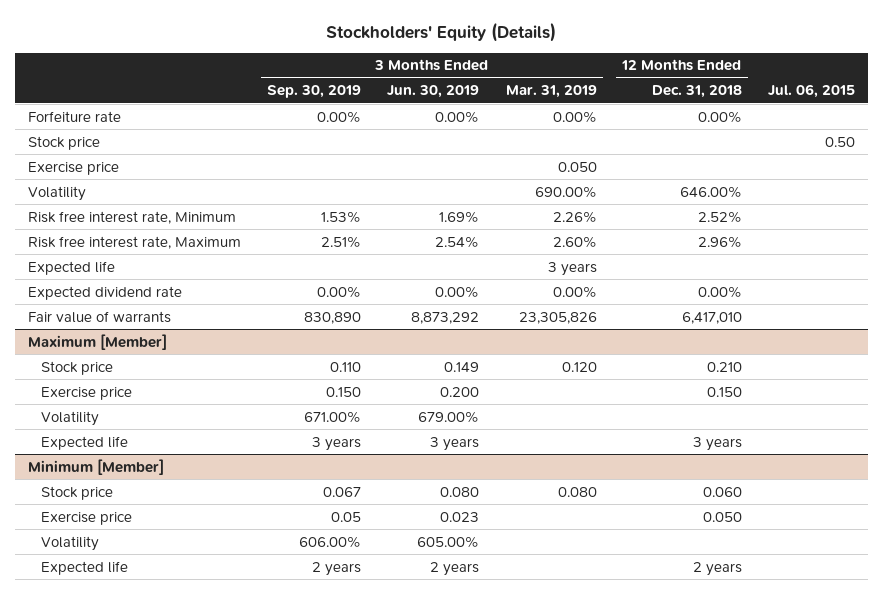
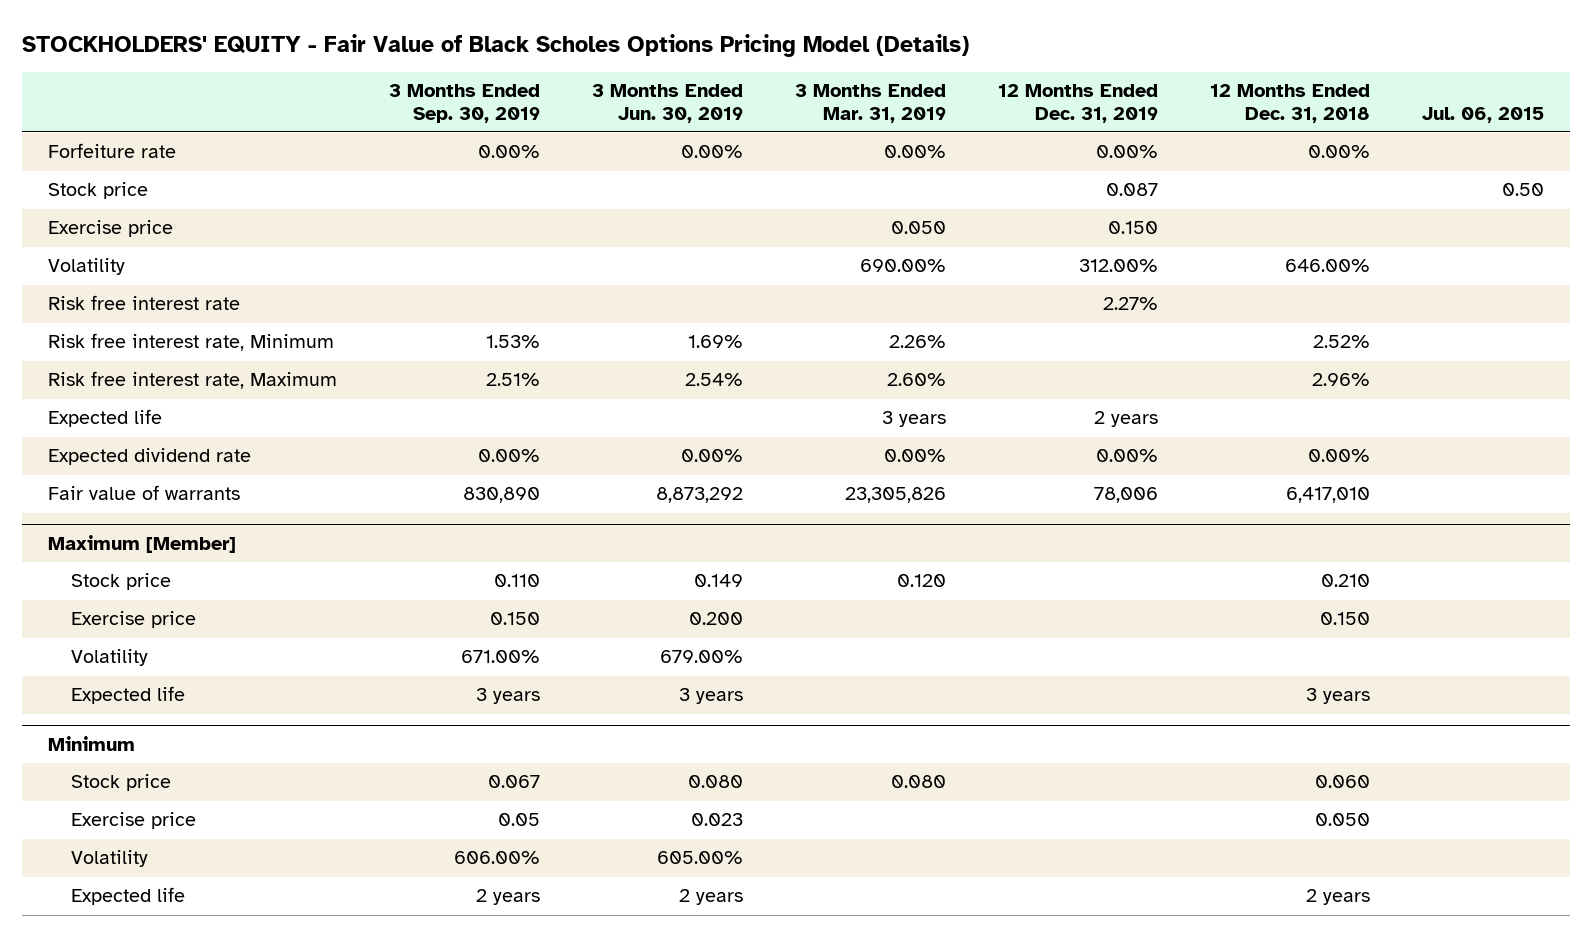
[326,21,557,42] Stockholders' Equity (Details) -> [21,34,969,58] STOCKHOLDERS' EQUITY - Fair Value of Black Scholes Options Pricing Model (Details)
none -> [997,84,1158,123] 12 Months Ended Dec. 31, 2019
none -> [47,295,240,311] Risk free interest rate
[27,458,164,475] Minimum [Member] -> [47,735,135,751] Minimum

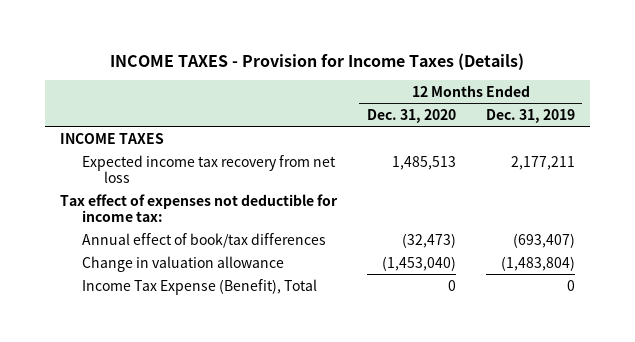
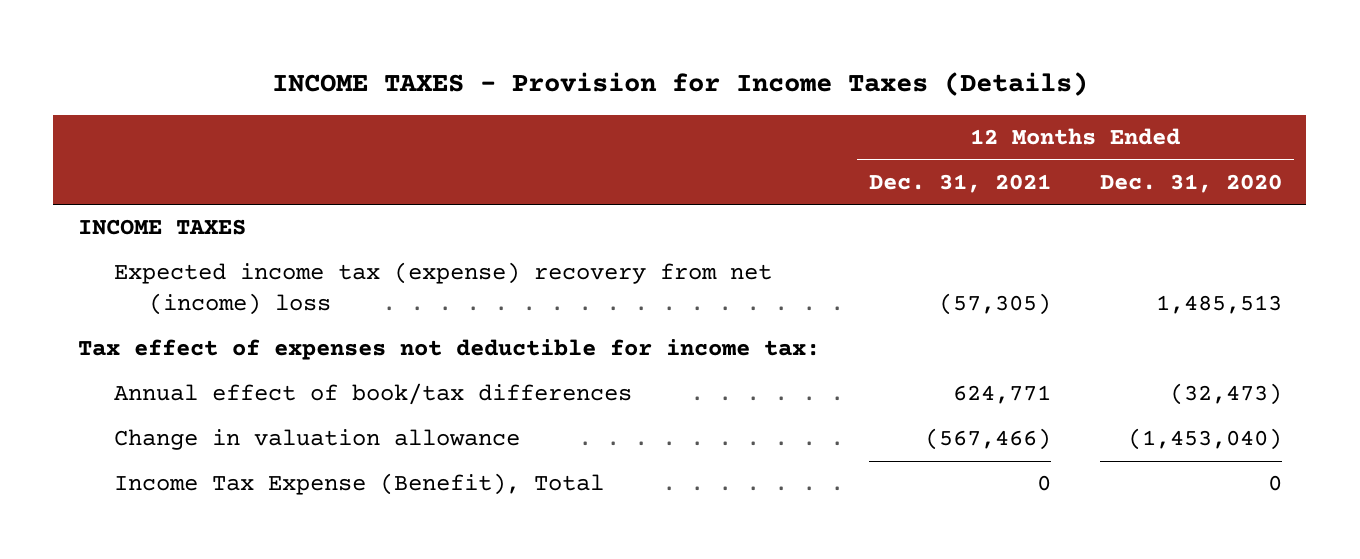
[485,108,575,123] Dec. 31, 2019 -> none
none -> [868,173,1051,193] Dec. 31, 2021
[82,154,337,183] Expected income tax recovery from net loss -> [113,262,772,316] Expected income tax (expense) recovery from net (income) loss

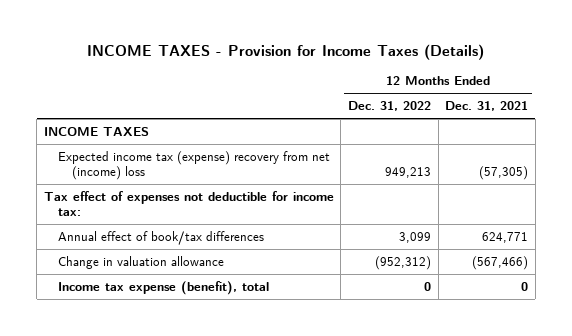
[1099,173,1282,193] Dec. 31, 2020 -> none
none -> [348,101,432,112] Dec. 31, 2022
[113,473,604,496] Income Tax Expense (Benefit), Total -> [57,280,269,295] Income tax expense (benefit), total

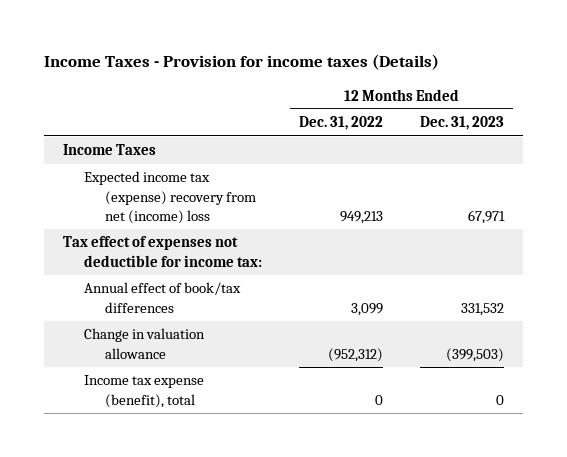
[87,44,485,61] INCOME TAXES - Provision for Income Taxes (Details) -> [43,54,439,71] Income Taxes - Provision for income taxes (Details)
[445,101,529,112] Dec. 31, 2021 -> none
none -> [420,116,505,131] Dec. 31, 2023
[43,125,149,136] INCOME TAXES -> [62,144,156,156] Income Taxes

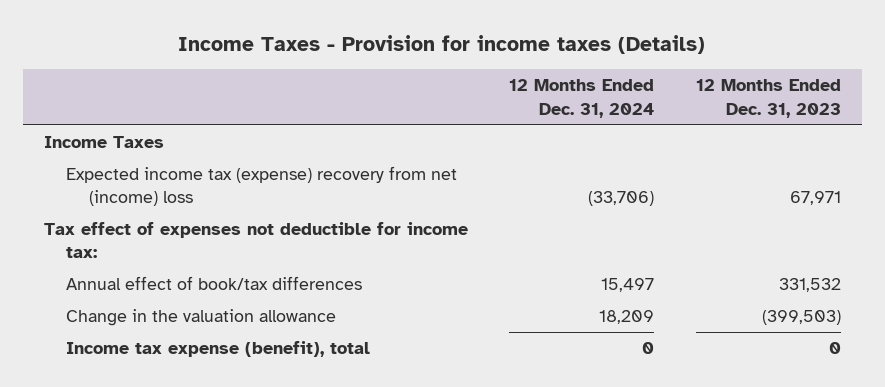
[298,116,383,131] Dec. 31, 2022 -> none
none -> [509,79,655,118] 12 Months Ended Dec. 31, 2024
[83,328,205,359] Change in valuation allowance -> [66,309,337,327] Change in the valuation allowance

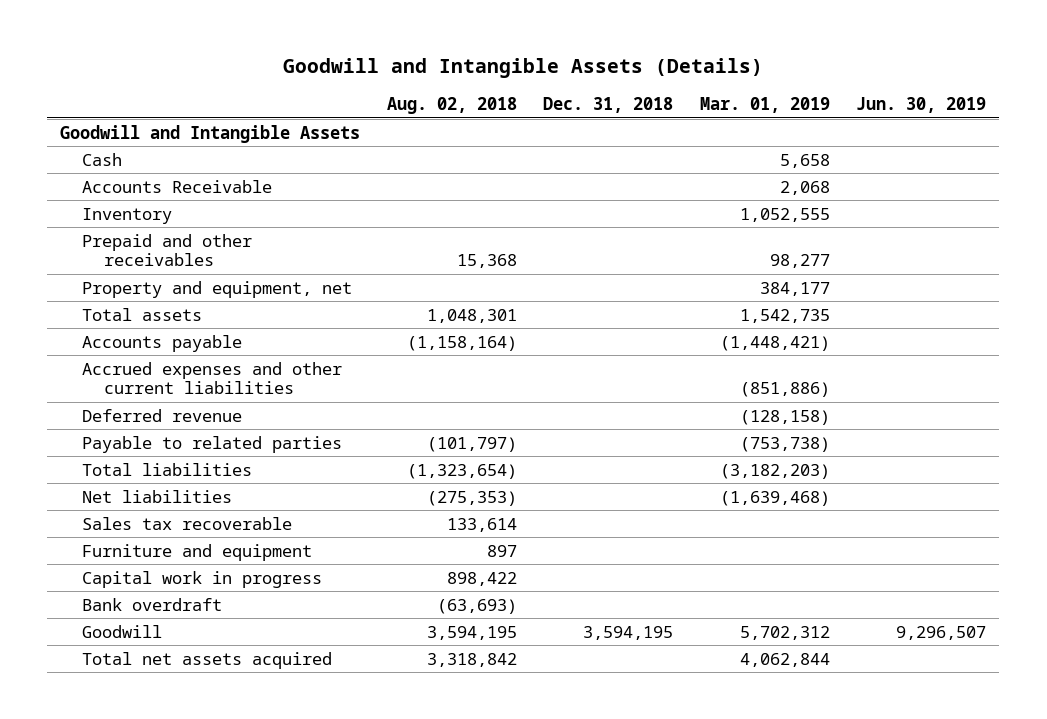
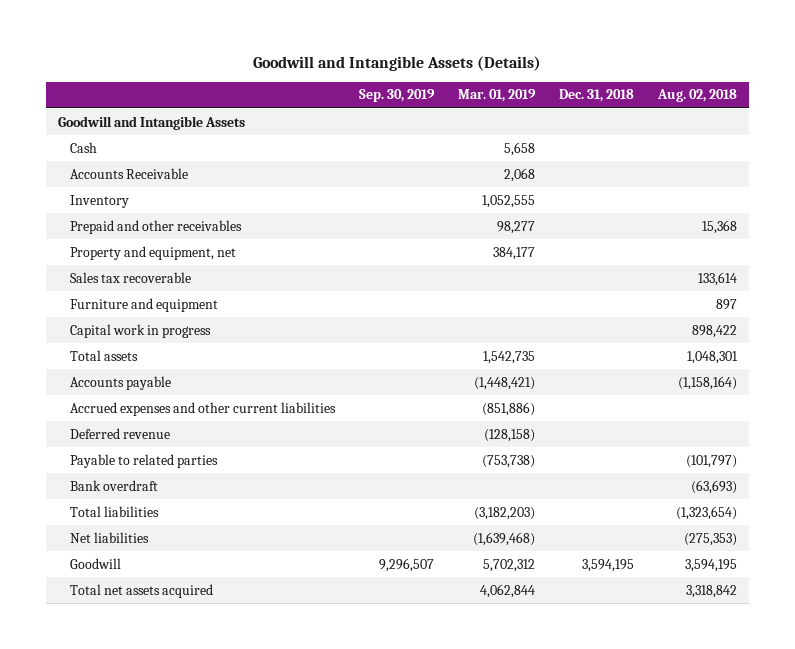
[856,97,987,114] Jun. 30, 2019 -> none
none -> [359,89,436,103] Sep. 30, 2019
[82,516,293,530] Sales tax recoverable -> [70,271,192,283] Sales tax recoverable
[82,543,313,561] Furniture and equipment -> [70,297,219,312] Furniture and equipment
[82,570,323,588] Capital work in progress -> [70,323,212,338] Capital work in progress
[82,597,223,611] Bank overdraft -> [70,479,159,491] Bank overdraft

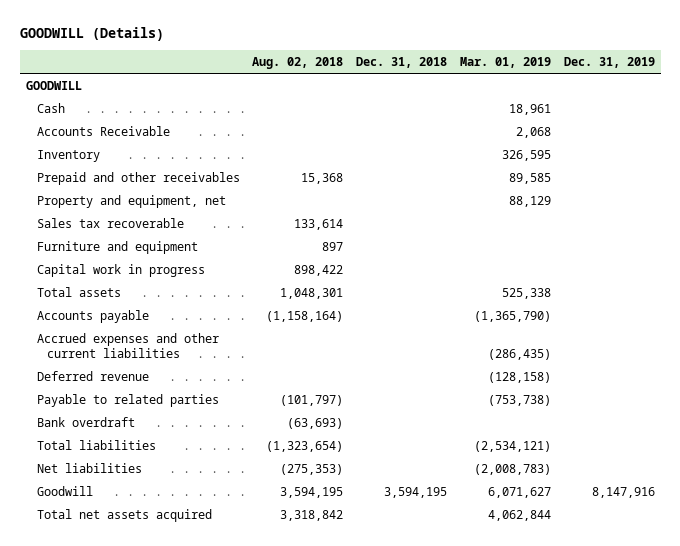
[253,55,542,71] Goodwill and Intangible Assets (Details) -> [19,27,164,42] GOODWILL (Details)
[359,89,436,103] Sep. 30, 2019 -> none
none -> [563,56,655,68] Dec. 31, 2019
[58,115,246,130] Goodwill and Intangible Assets -> [25,80,82,90] GOODWILL
[504,141,536,156] 5,658 -> [508,103,551,115] 18,961
[482,194,536,208] 1,052,555 -> [501,149,551,161] 326,595
[497,220,536,234] 98,277 -> [508,172,551,184] 89,585
[493,246,536,260] 384,177 -> [508,195,551,207] 88,129
[483,350,536,364] 1,542,735 -> [501,287,551,299] 525,338
[474,376,536,390] (1,448,421) -> [473,310,551,322] (1,365,790)
[482,401,536,416] (851,886) -> [487,348,551,360] (286,435)
[474,506,536,520] (3,182,203) -> [473,440,551,452] (2,534,121)
[473,531,536,546] (1,639,468) -> [473,463,551,475] (2,008,783)
[483,558,536,572] 5,702,312 -> [487,486,551,498] 6,071,627

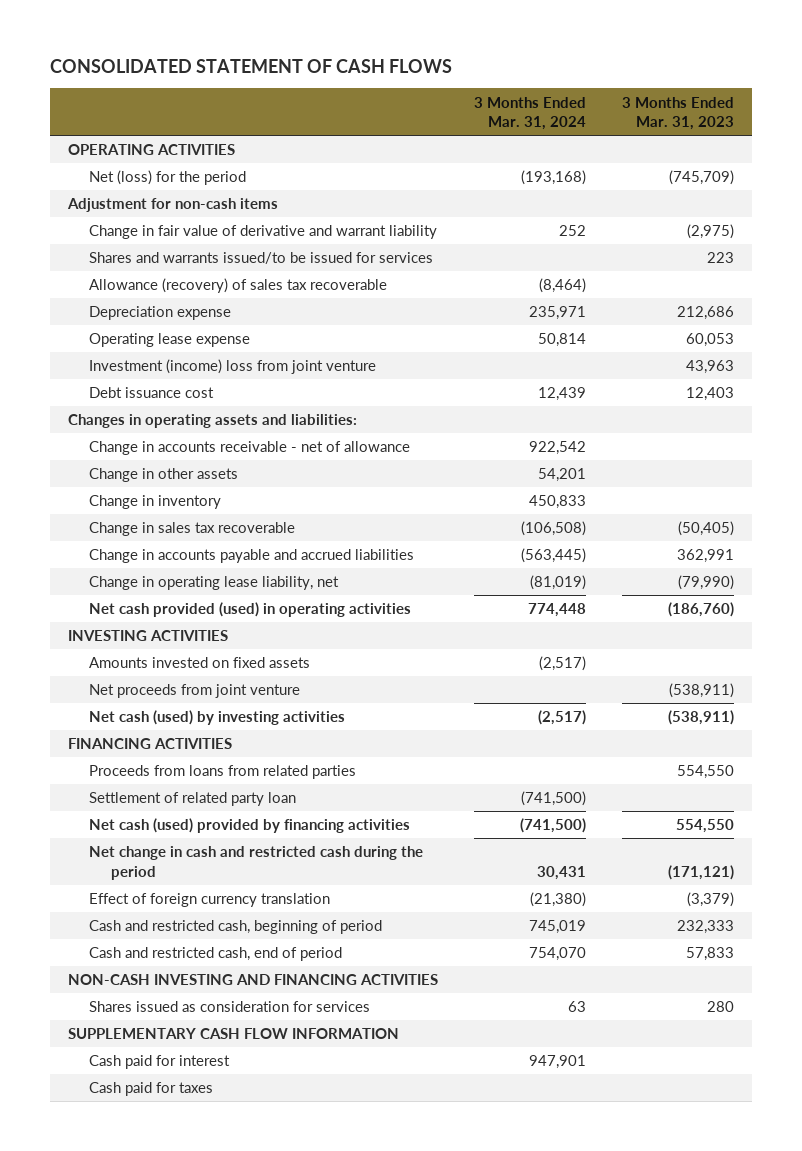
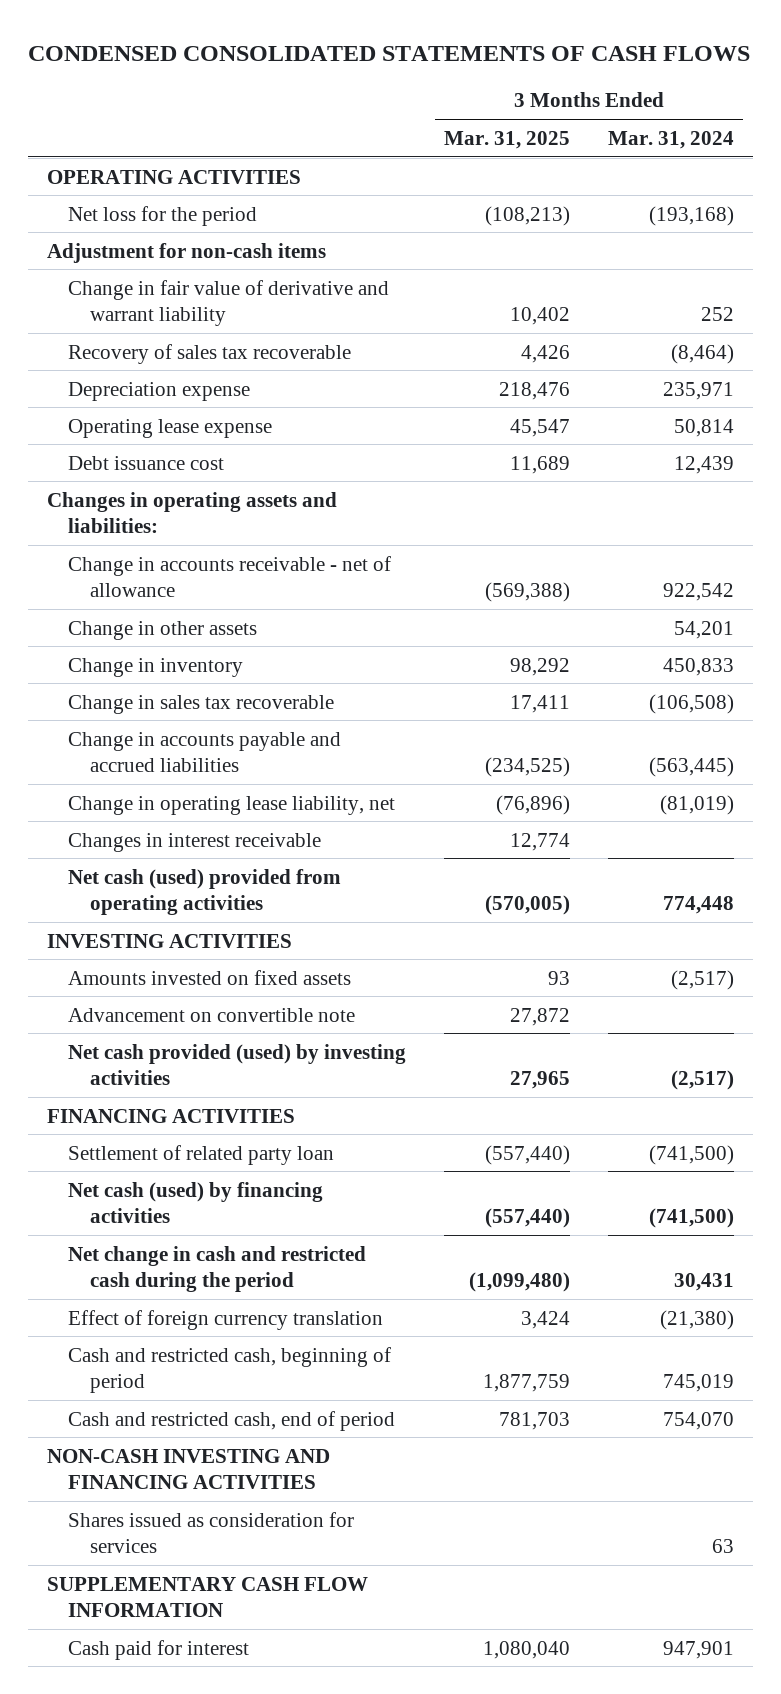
[49,59,452,74] CONSOLIDATED STATEMENT OF CASH FLOWS -> [28,45,751,61] CONDENSED CONSOLIDATED STATEMENTS OF CASH FLOWS
[622,96,735,130] 3 Months Ended Mar. 31, 2023 -> none
none -> [444,130,571,149] Mar. 31, 2025
[89,170,247,186] Net (loss) for the period -> [68,205,258,226] Net loss for the period
[89,252,434,265] Shares and warrants issued/to be issued for services -> none
[89,278,388,294] Allowance (recovery) of sales tax recoverable -> [68,343,352,364] Recovery of sales tax recoverable
[89,359,377,375] Investment (income) loss from joint venture -> none
none -> [68,832,322,852] Changes in interest receivable
[89,602,412,618] Net cash provided (used) in operating activities -> [68,868,342,916] Net cash (used) provided from operating activities
[89,684,301,699] Net proceeds from joint venture -> none
none -> [68,1007,356,1022] Advancement on convertible note
[89,710,346,726] Net cash (used) by investing activities -> [68,1043,407,1086] Net cash provided (used) by investing activities
[89,765,357,780] Proceeds from loans from related parties -> none
[89,818,411,834] Net cash (used) provided by financing activities -> [68,1181,324,1224] Net cash (used) by financing activities
[89,1082,214,1097] Cash paid for taxes -> none

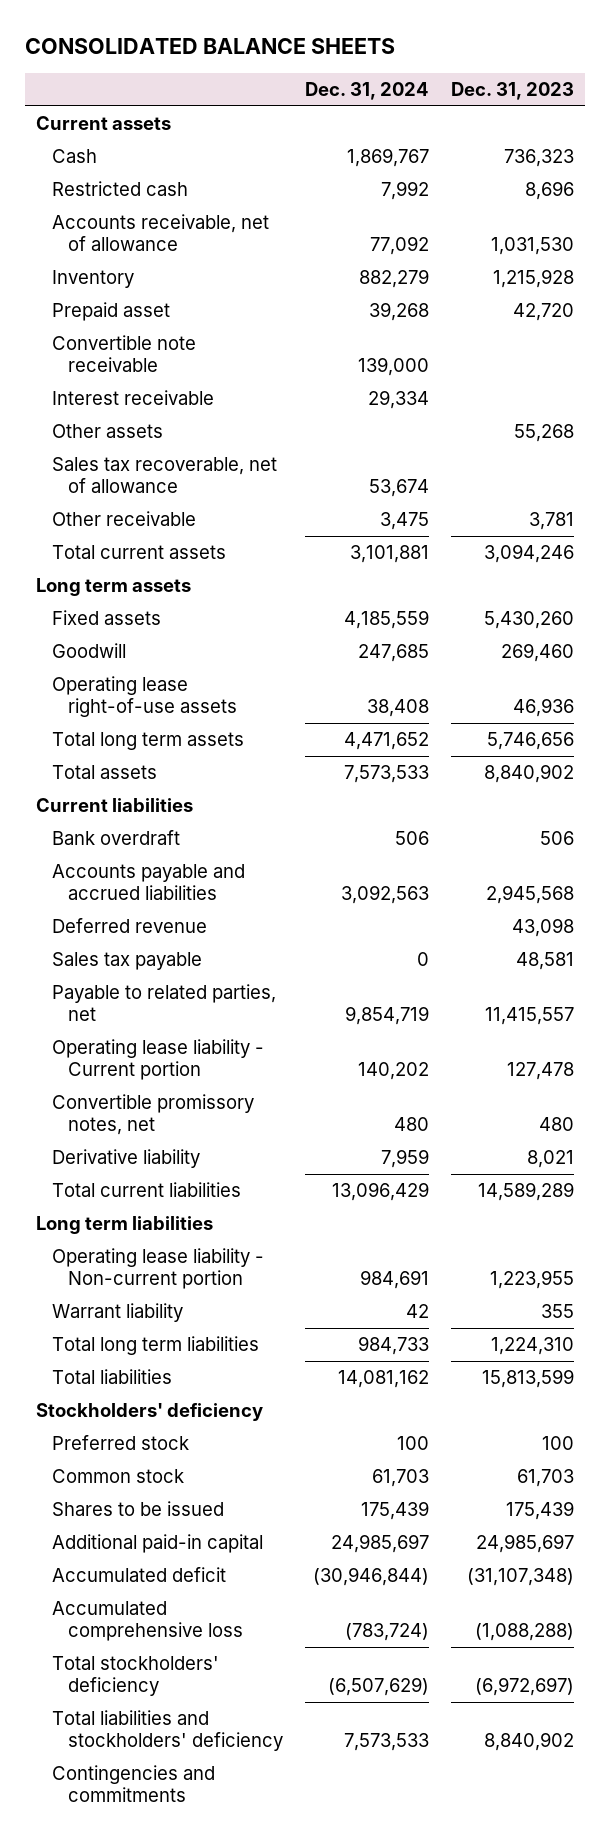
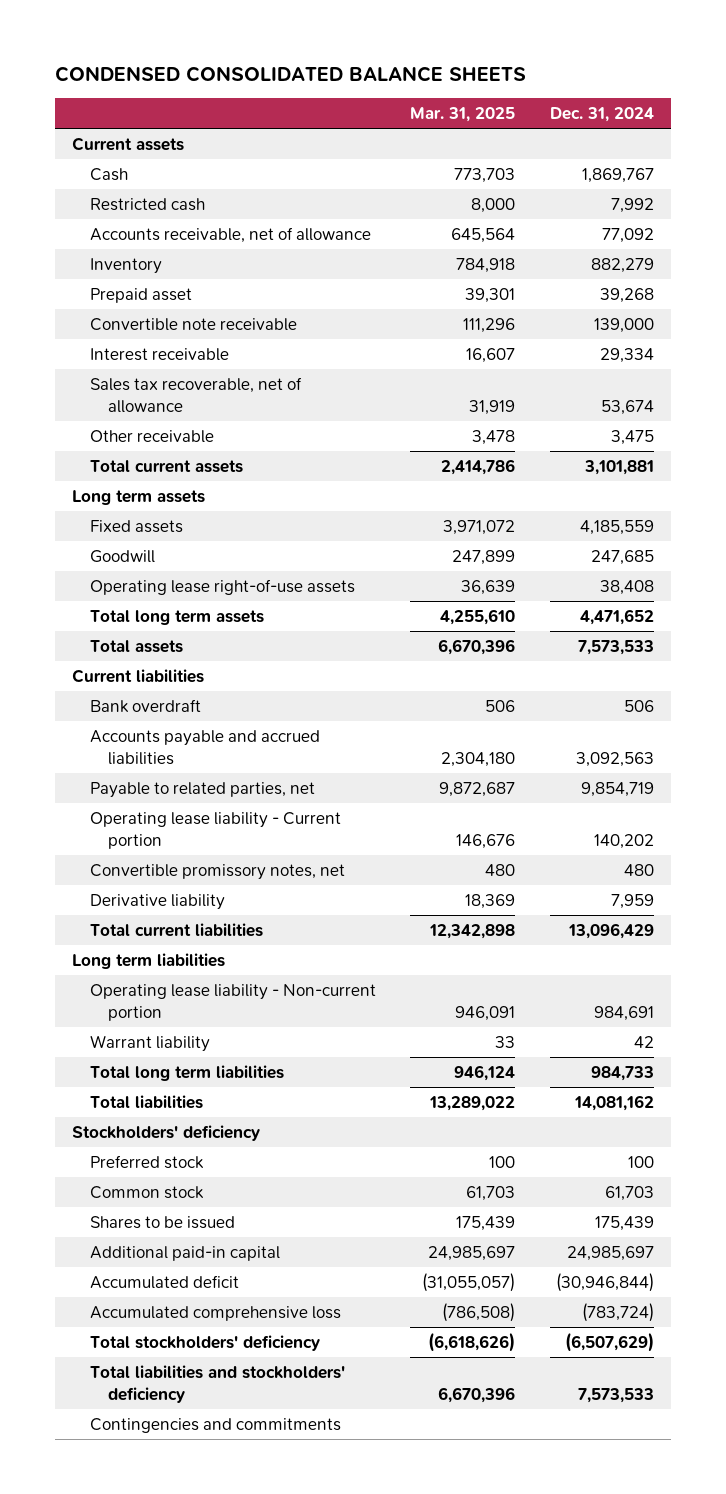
[25,37,396,54] CONSOLIDATED BALANCE SHEETS -> [54,66,526,83] CONDENSED CONSOLIDATED BALANCE SHEETS
[451,81,575,100] Dec. 31, 2023 -> none
none -> [410,107,516,123] Mar. 31, 2025
[52,424,164,439] Other assets -> none
[52,918,208,934] Deferred revenue -> none
[52,952,203,971] Sales tax payable -> none

